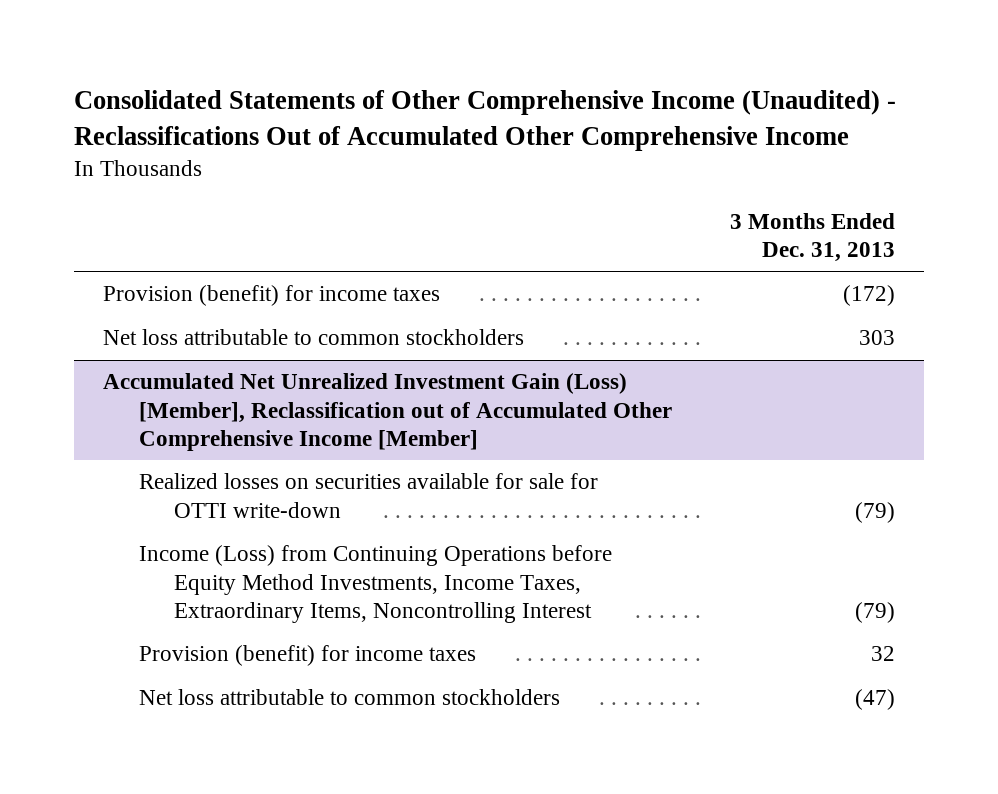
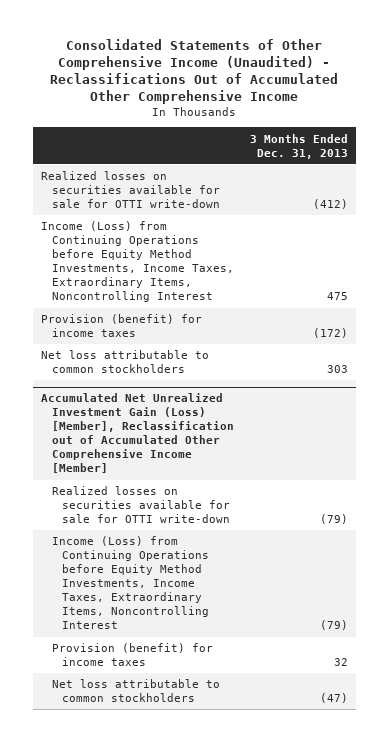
none -> [40,171,220,209] Realized losses on securities available for sale for OTTI write-down
none -> [40,221,234,303] Income (Loss) from Continuing Operations before Equity Method Investments, Income Taxes, Extraordinary Items, Noncontrolling Interest

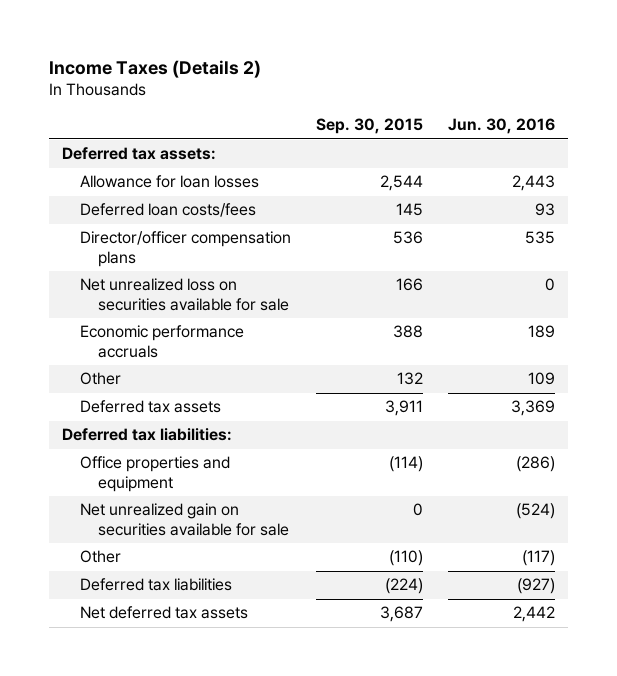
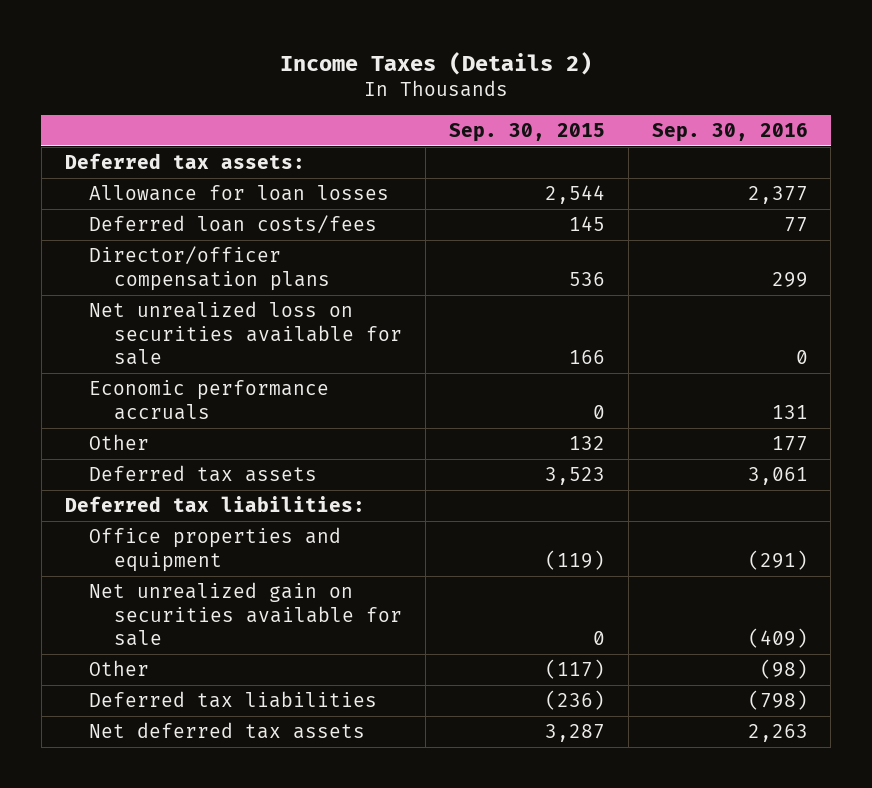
[448,118,556,135] Jun. 30, 2016 -> none
none -> [651,123,808,143] Sep. 30, 2016
[393,325,424,339] 388 -> [592,404,605,419] 0
[385,400,424,417] 3,911 -> [544,467,605,486] 3,523
[389,456,424,473] (114) -> [544,549,605,570] (119)
[389,550,424,567] (110) -> [544,659,605,680] (117)
[385,578,424,595] (224) -> [544,690,605,711] (236)
[380,606,424,623] 3,687 -> [544,724,605,743] 3,287

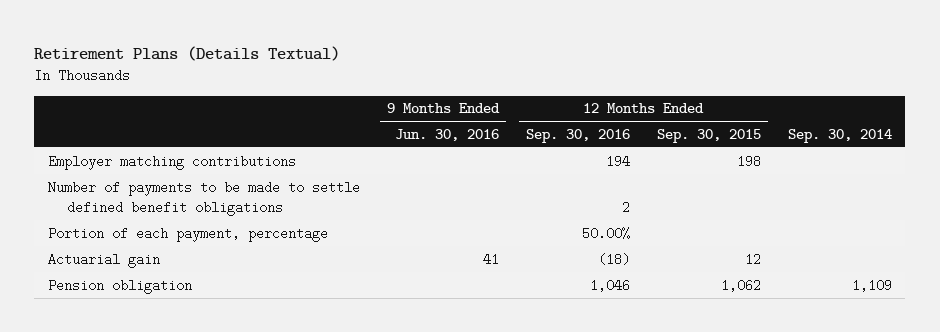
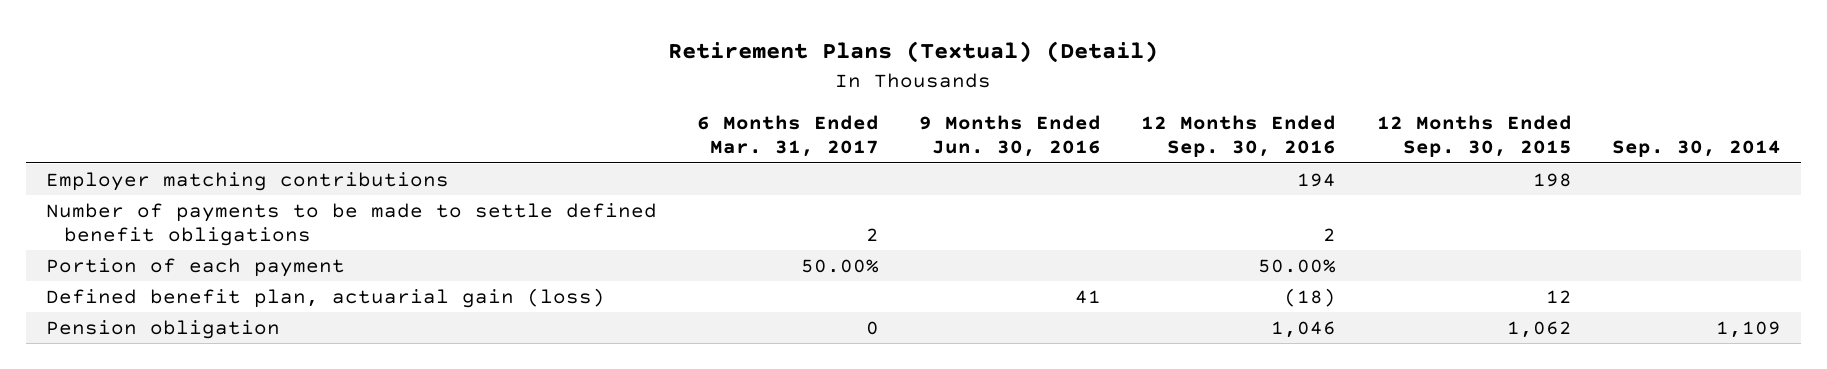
[34,45,341,61] Retirement Plans (Details Textual) -> [668,41,1159,64] Retirement Plans (Textual) (Detail)
none -> [697,115,880,158] 6 Months Ended Mar. 31, 2017
[47,226,328,242] Portion of each payment, percentage -> [45,257,345,277] Portion of each payment
[47,252,160,268] Actuarial gain -> [45,287,605,308] Defined benefit plan, actuarial gain (loss)

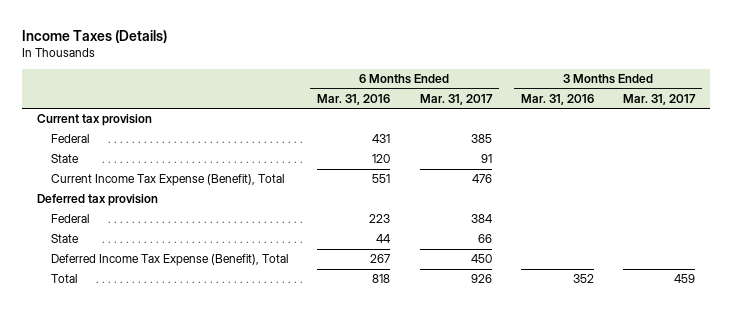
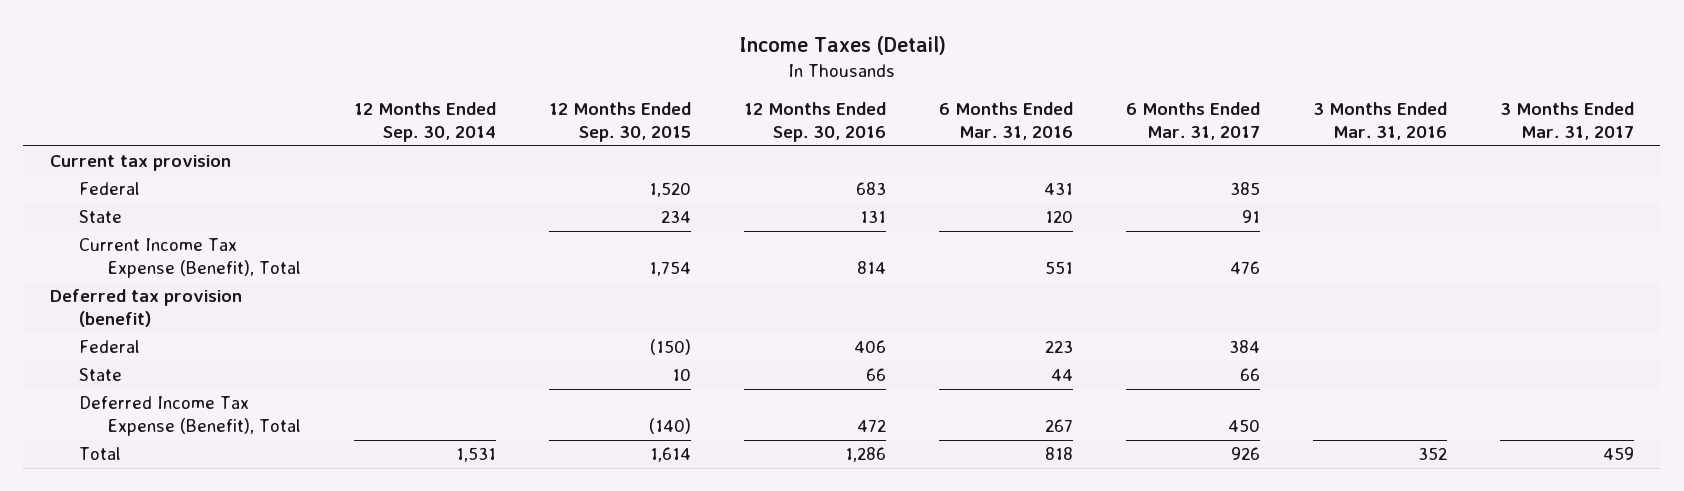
[22,29,168,43] Income Taxes (Details) -> [738,35,946,55] Income Taxes (Detail)
none -> [354,102,497,143] 12 Months Ended Sep. 30, 2014
none -> [549,102,692,143] 12 Months Ended Sep. 30, 2015
none -> [744,102,887,143] 12 Months Ended Sep. 30, 2016
[36,194,158,207] Deferred tax provision -> [49,289,242,328] Deferred tax provision (benefit)

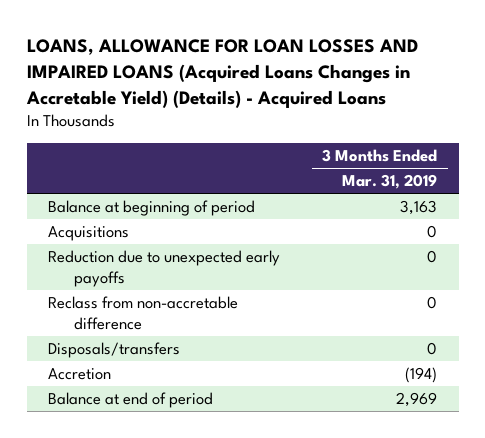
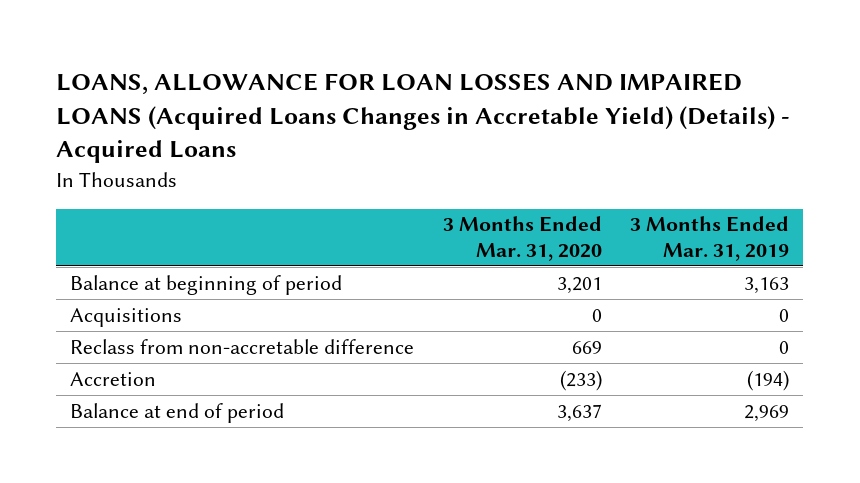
none -> [442,216,602,261] 3 Months Ended Mar. 31, 2020
[47,250,280,288] Reduction due to unexpected early payoffs -> none
[47,342,180,359] Disposals/transfers -> none

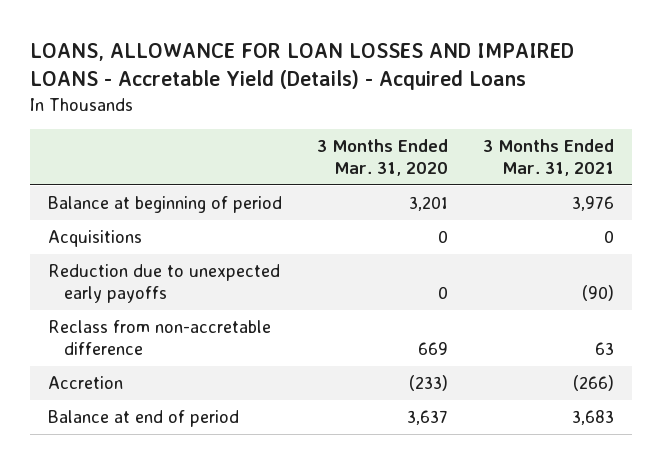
[56,72,791,164] LOANS, ALLOWANCE FOR LOAN LOSSES AND IMPAIRED LOANS (Acquired Loans Changes in Accretable Yield) (Details) - Acquired Loans -> [29,43,574,91] LOANS, ALLOWANCE FOR LOAN LOSSES AND IMPAIRED LOANS - Accretable Yield (Details) - Acquired Loans
[630,216,790,261] 3 Months Ended Mar. 31, 2019 -> none
none -> [483,138,615,177] 3 Months Ended Mar. 31, 2021
none -> [47,264,280,304] Reduction due to unexpected early payoffs

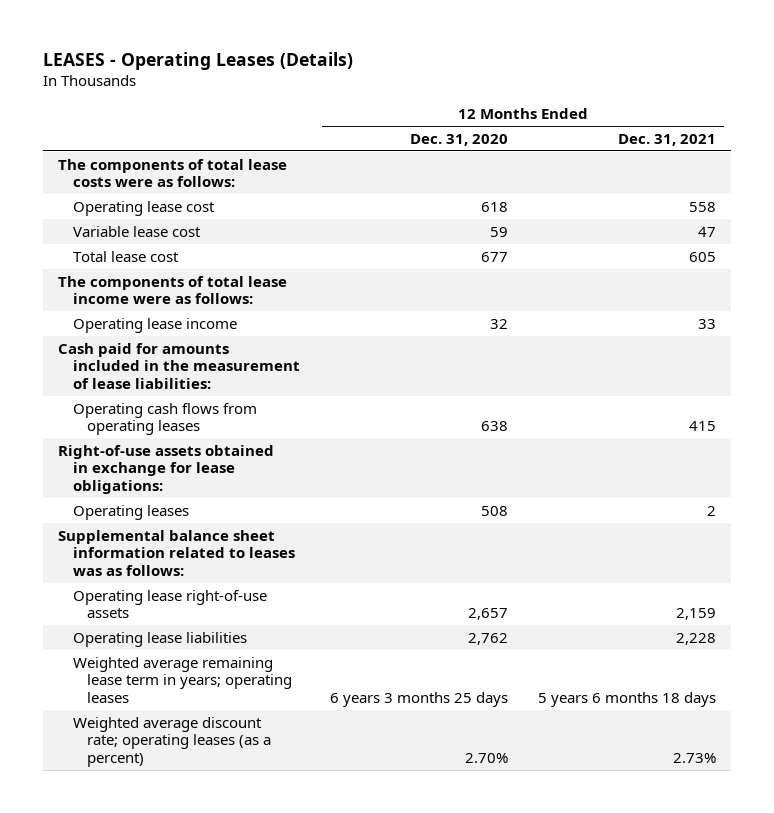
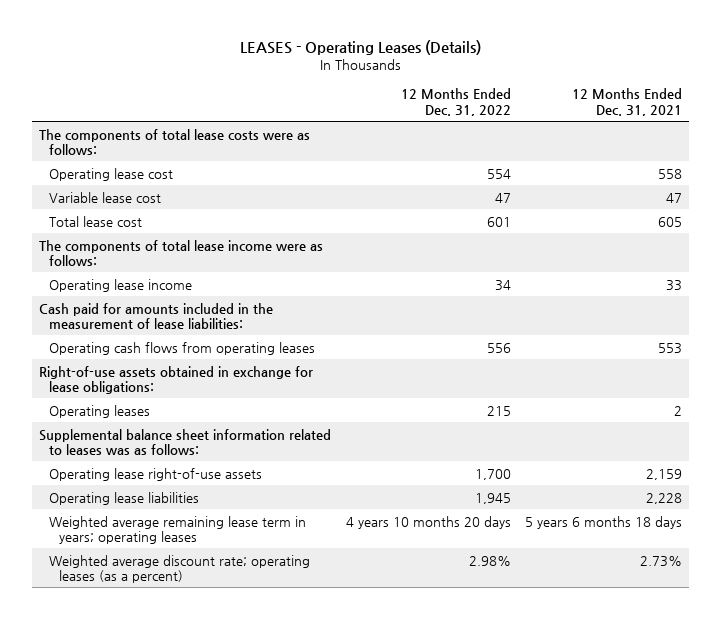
[409,133,508,146] Dec. 31, 2020 -> none
none -> [400,88,511,116] 12 Months Ended Dec. 31, 2022
[689,421,717,432] 415 -> [658,342,683,354] 553

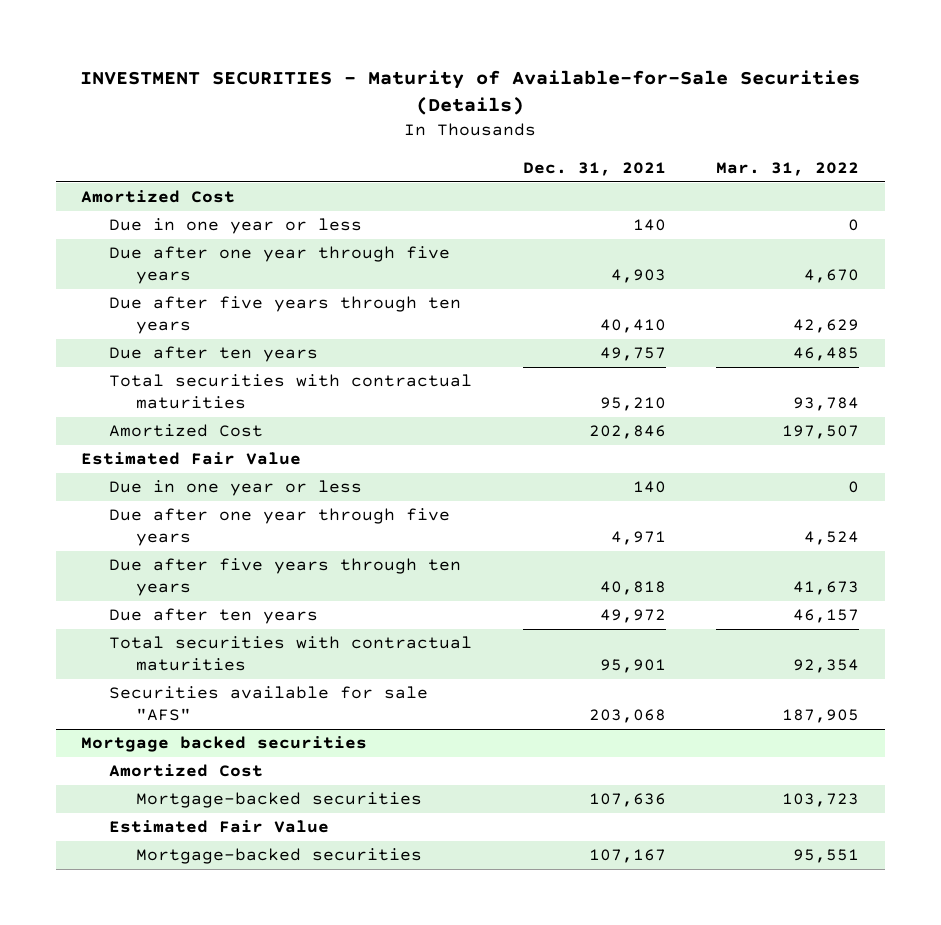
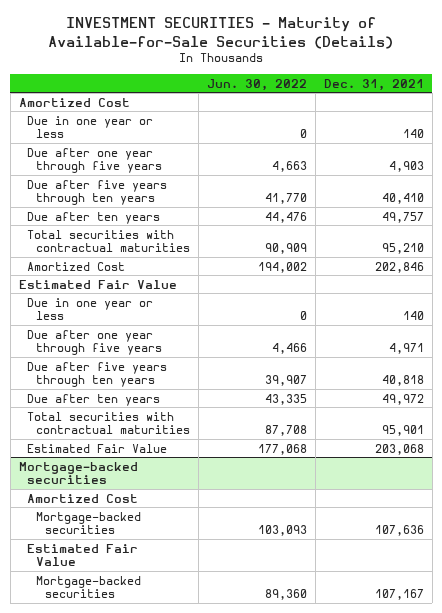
[716,161,860,176] Mar. 31, 2022 -> none
none -> [206,78,307,91] Jun. 30, 2022
[108,686,428,721] Securities available for sale "AFS" -> [27,443,168,453] Estimated Fair Value
[81,736,368,753] Mortgage backed securities -> [18,461,138,485] Mortgage-backed securities

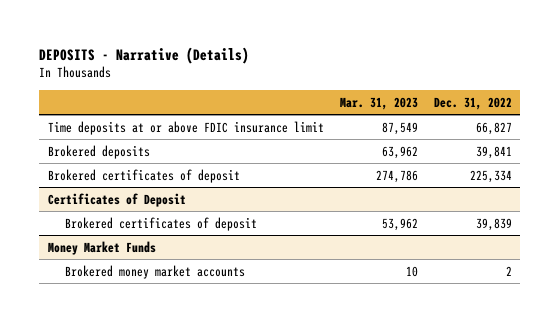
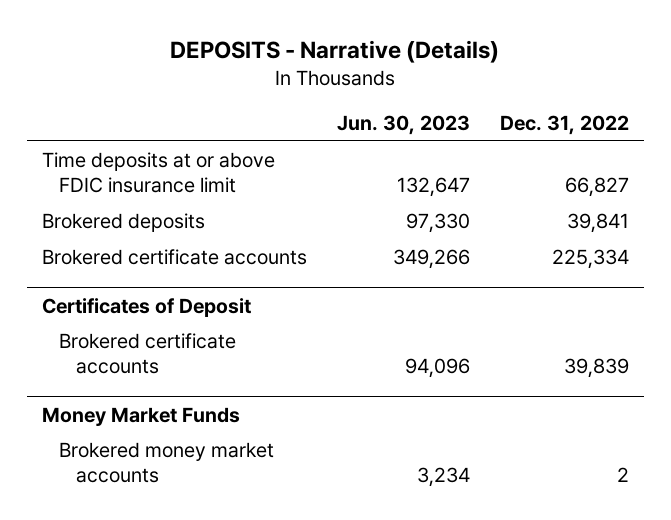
[339,96,418,110] Mar. 31, 2023 -> none
none -> [336,115,470,136] Jun. 30, 2023
[47,168,240,183] Brokered certificates of deposit -> [41,248,307,265] Brokered certificate accounts
[65,216,258,231] Brokered certificates of deposit -> [59,332,237,375] Brokered certificate accounts

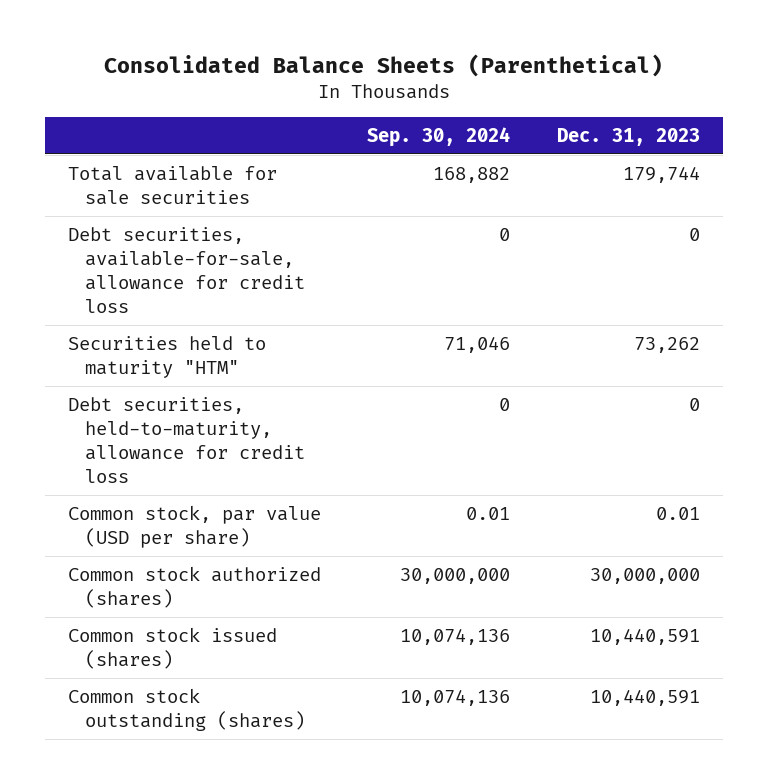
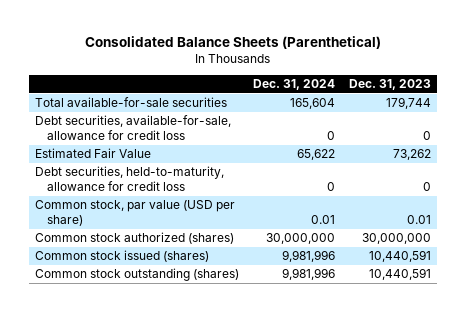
[367,126,511,147] Sep. 30, 2024 -> none
none -> [252,79,335,91] Dec. 31, 2024
[67,166,277,205] Total available for sale securities -> [35,97,228,108] Total available-for-sale securities
[67,336,266,378] Securities held to maturity "HTM" -> [35,148,152,159] Estimated Fair Value

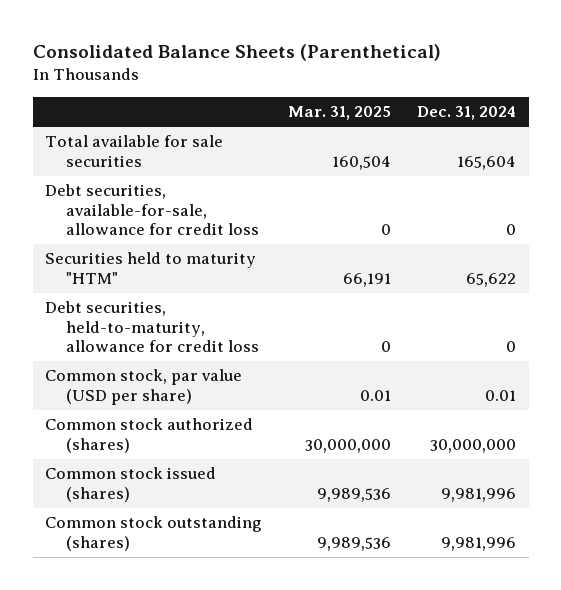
[348,79,431,91] Dec. 31, 2023 -> none
none -> [288,106,392,121] Mar. 31, 2025
[35,97,228,108] Total available-for-sale securities -> [45,135,224,167] Total available for sale securities
[35,148,152,159] Estimated Fair Value -> [45,252,257,284] Securities held to maturity "HTM"

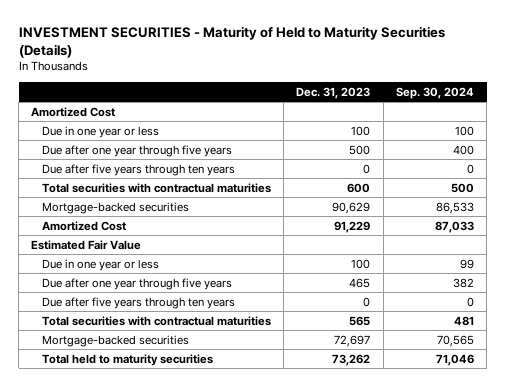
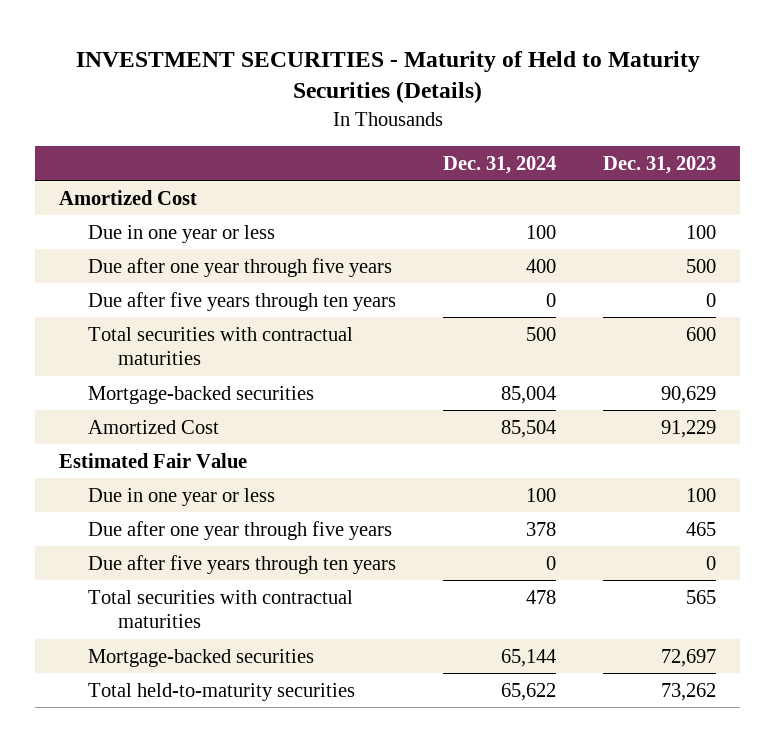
[395,86,474,99] Sep. 30, 2024 -> none
none -> [443,155,557,174] Dec. 31, 2024
[42,353,214,366] Total held to maturity securities -> [88,682,356,701] Total held-to-maturity securities

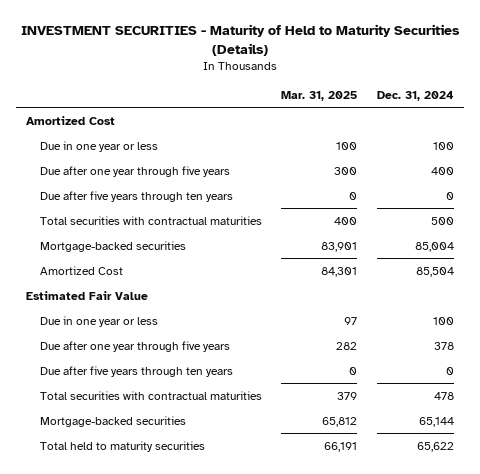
[603,155,717,174] Dec. 31, 2023 -> none
none -> [281,90,358,101] Mar. 31, 2025
[88,682,356,701] Total held-to-maturity securities -> [39,440,205,452] Total held to maturity securities

